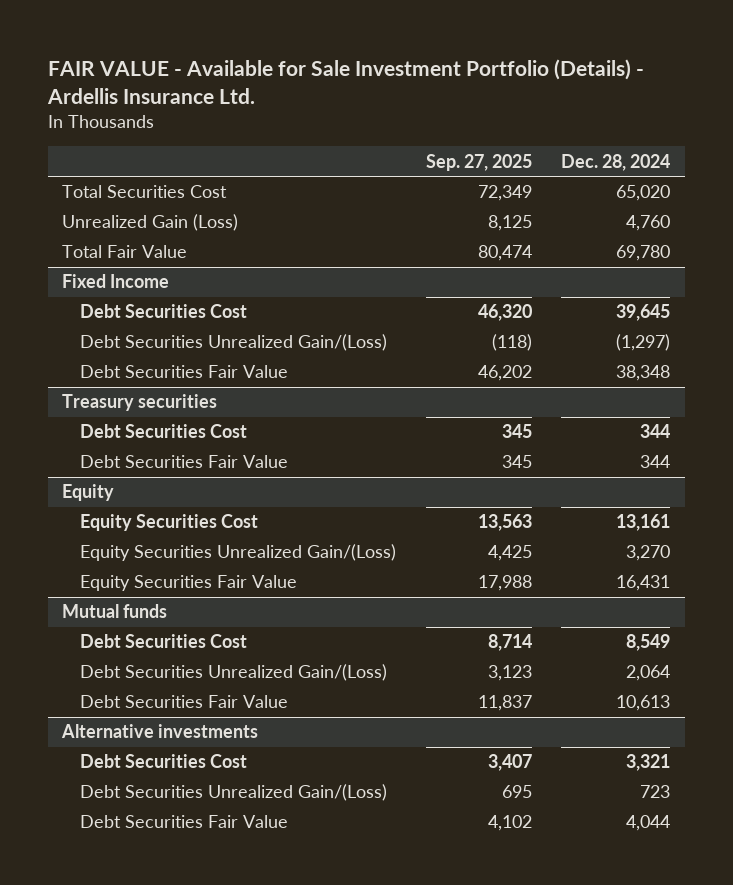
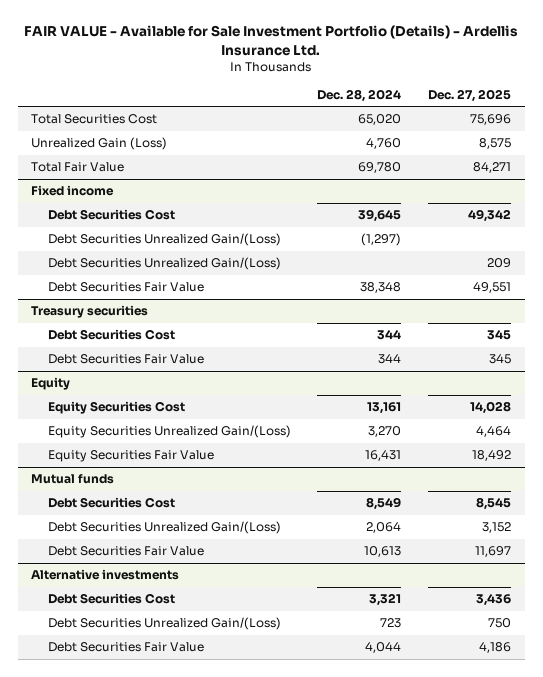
[425,153,532,171] Sep. 27, 2025 -> none
none -> [428,88,512,102] Dec. 27, 2025
[62,274,170,289] Fixed Income -> [31,185,115,197] Fixed income
none -> [47,257,281,271] Debt Securities Unrealized Gain/(Loss)

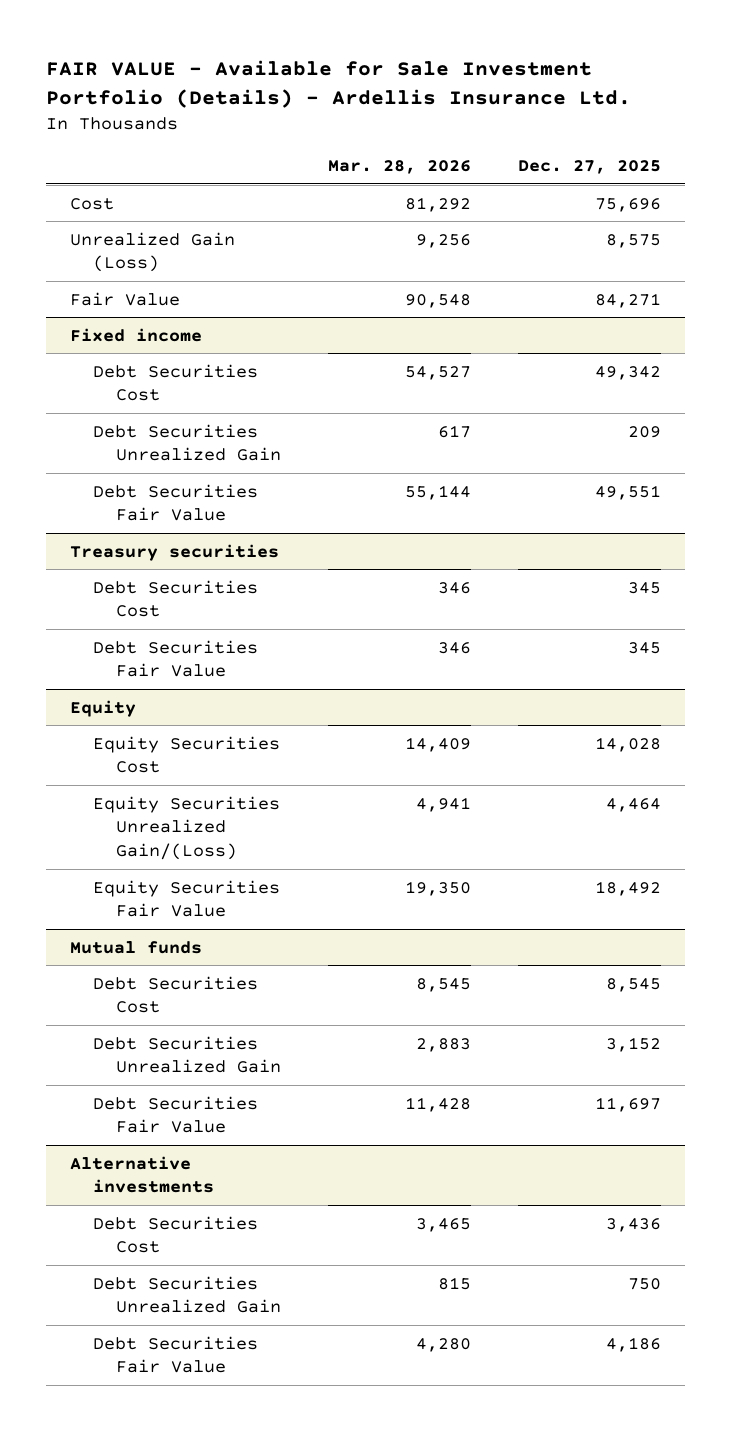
[317,88,402,102] Dec. 28, 2024 -> none
none -> [327,160,471,175] Mar. 28, 2026
[31,114,158,125] Total Securities Cost -> [69,197,114,210] Cost
[31,162,125,173] Total Fair Value -> [69,291,180,306] Fair Value
[47,233,281,247] Debt Securities Unrealized Gain/(Loss) -> none
[47,257,281,271] Debt Securities Unrealized Gain/(Loss) -> [92,423,281,462] Debt Securities Unrealized Gain
[47,521,281,535] Debt Securities Unrealized Gain/(Loss) -> [92,1035,281,1074] Debt Securities Unrealized Gain
[47,617,281,631] Debt Securities Unrealized Gain/(Loss) -> [92,1275,281,1314] Debt Securities Unrealized Gain

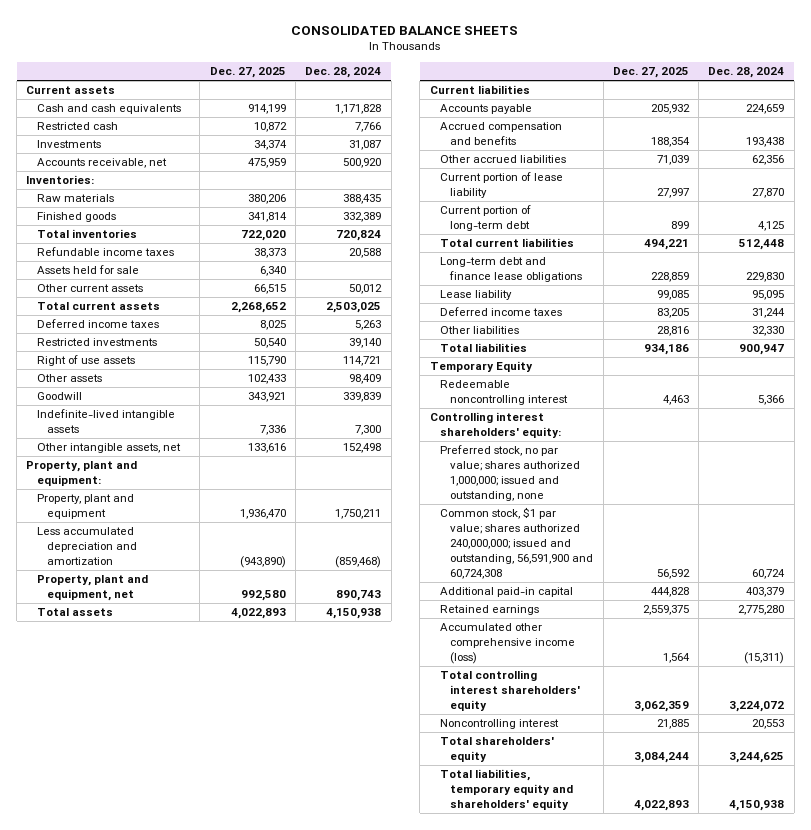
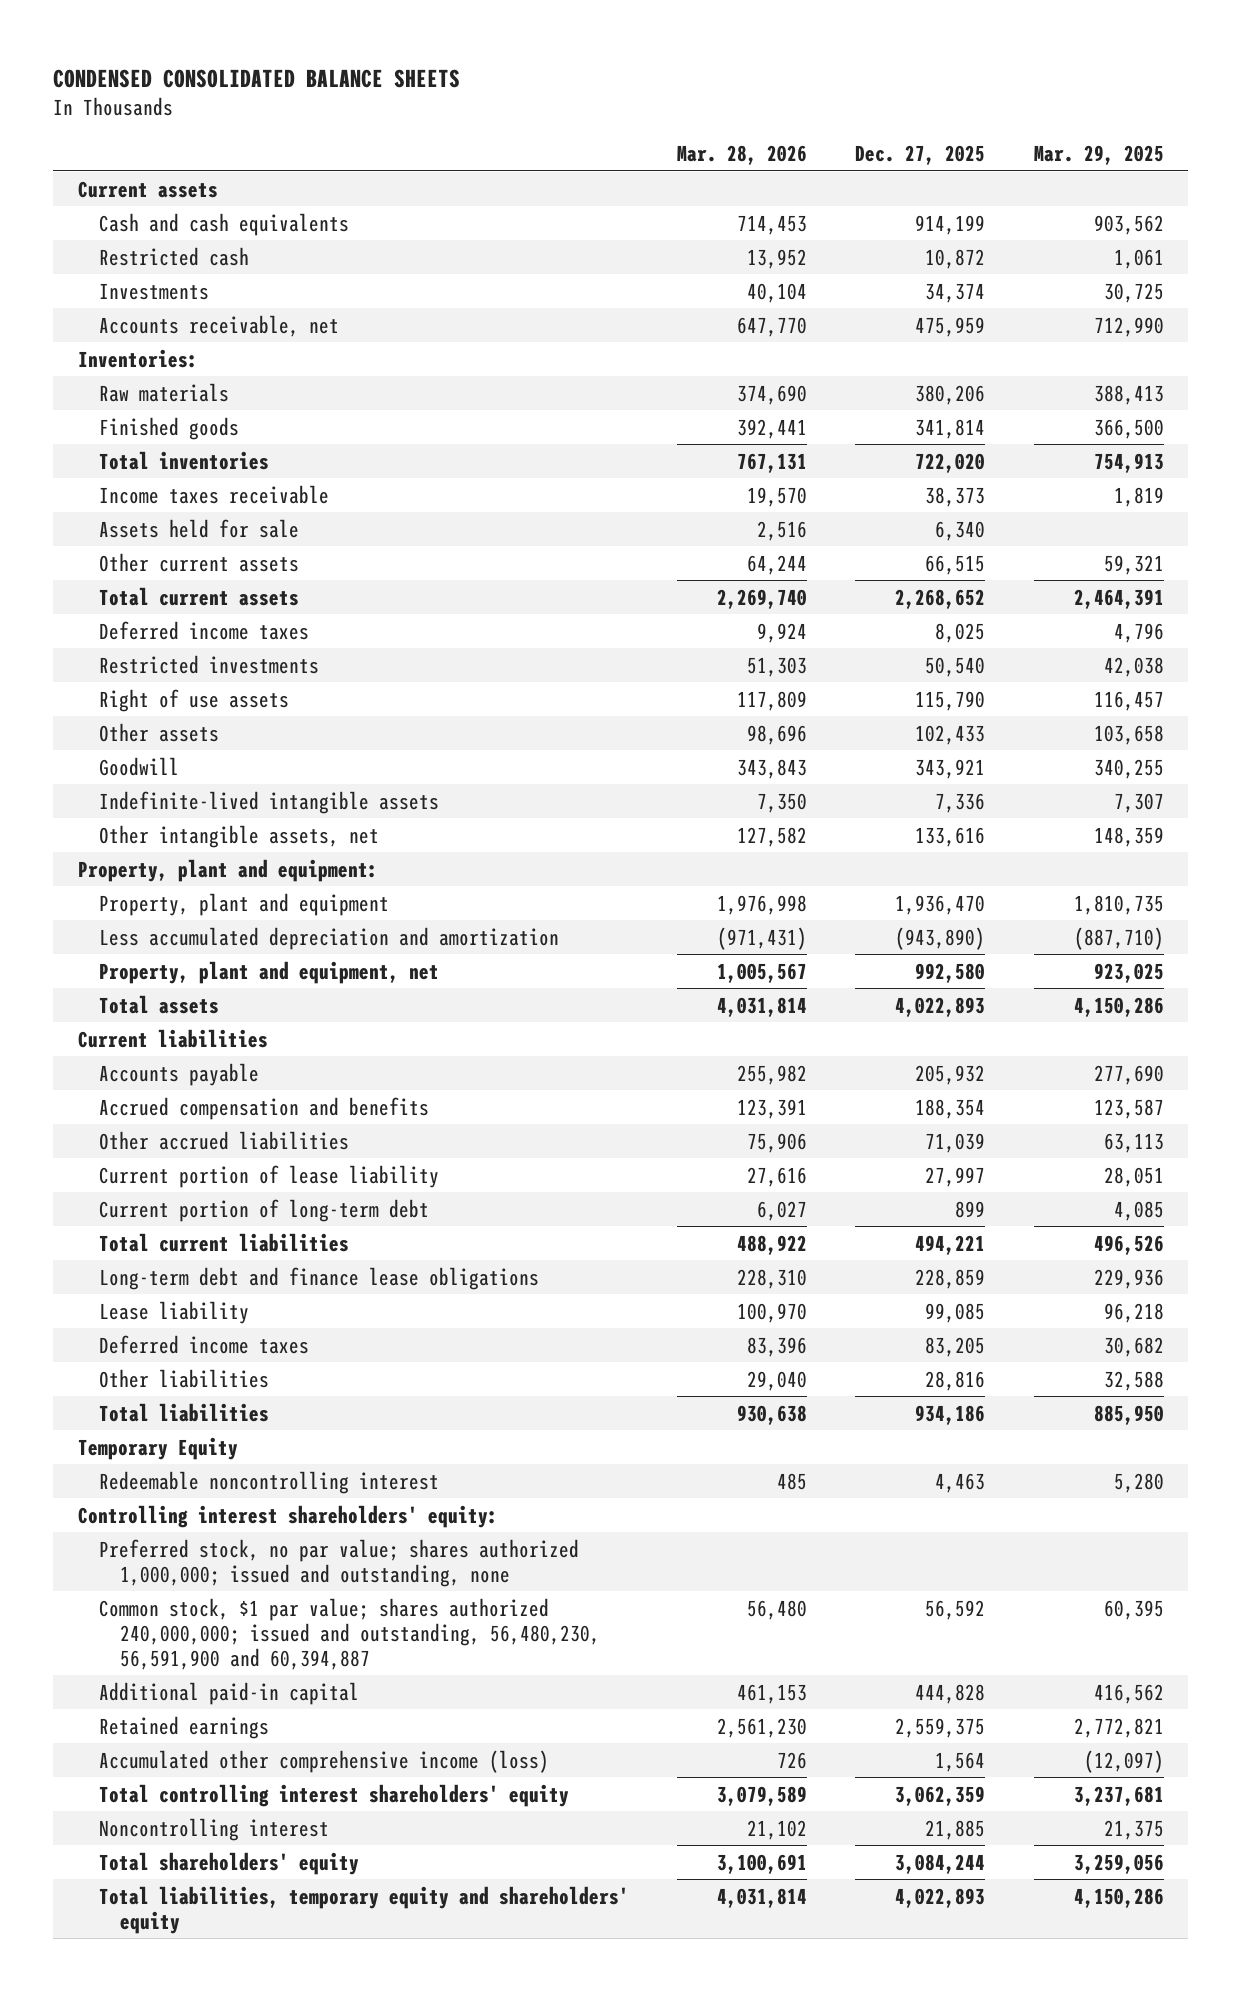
[291,25,519,35] CONSOLIDATED BALANCE SHEETS -> [53,68,461,88] CONDENSED CONSOLIDATED BALANCE SHEETS
[305,67,382,79] Dec. 28, 2024 -> none
none -> [677,145,808,166] Mar. 28, 2026
none -> [1033,145,1164,166] Mar. 29, 2025
[36,247,174,257] Refundable income taxes -> [98,484,329,504] Income taxes receivable
[440,507,594,580] Common stock, $1 par value; shares authorized 240,000,000; issued and outstanding, 56,591,900 and 60,724,308 -> [98,1597,601,1670] Common stock, $1 par value; shares authorized 240,000,000; issued and outstanding, 56,480,230, 56,591,900 and 60,394,887

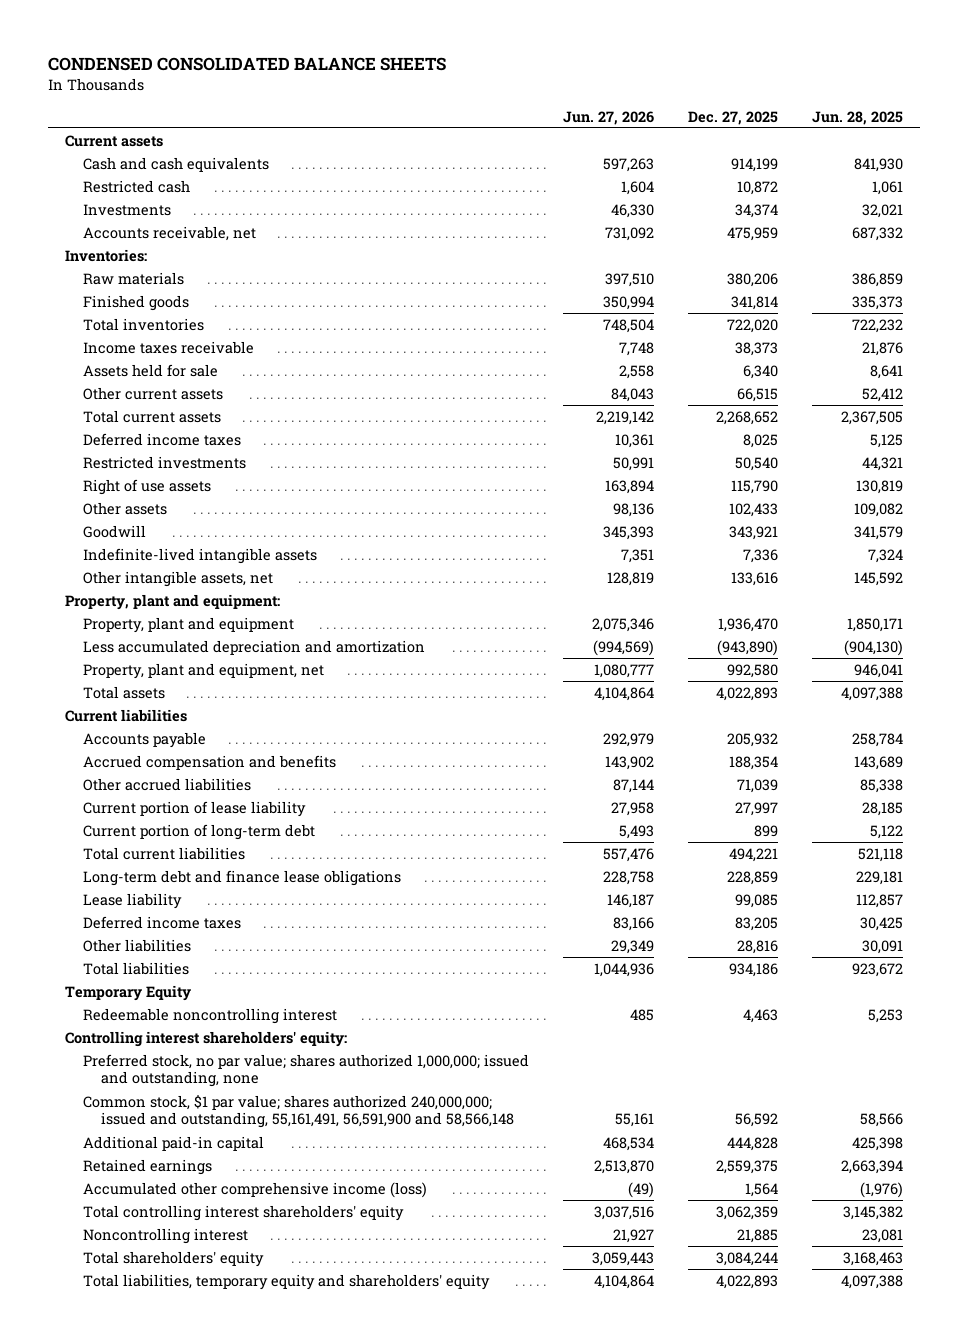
[677,145,808,166] Mar. 28, 2026 -> none
[1033,145,1164,166] Mar. 29, 2025 -> none
none -> [562,110,654,125] Jun. 27, 2026
none -> [812,110,904,125] Jun. 28, 2025
[98,1597,601,1670] Common stock, $1 par value; shares authorized 240,000,000; issued and outstanding, 56,480,230, 56,591,900 and 60,394,887 -> [82,1094,514,1129] Common stock, $1 par value; shares authorized 240,000,000; issued and outstanding, 55,161,491, 56,591,900 and 58,566,148

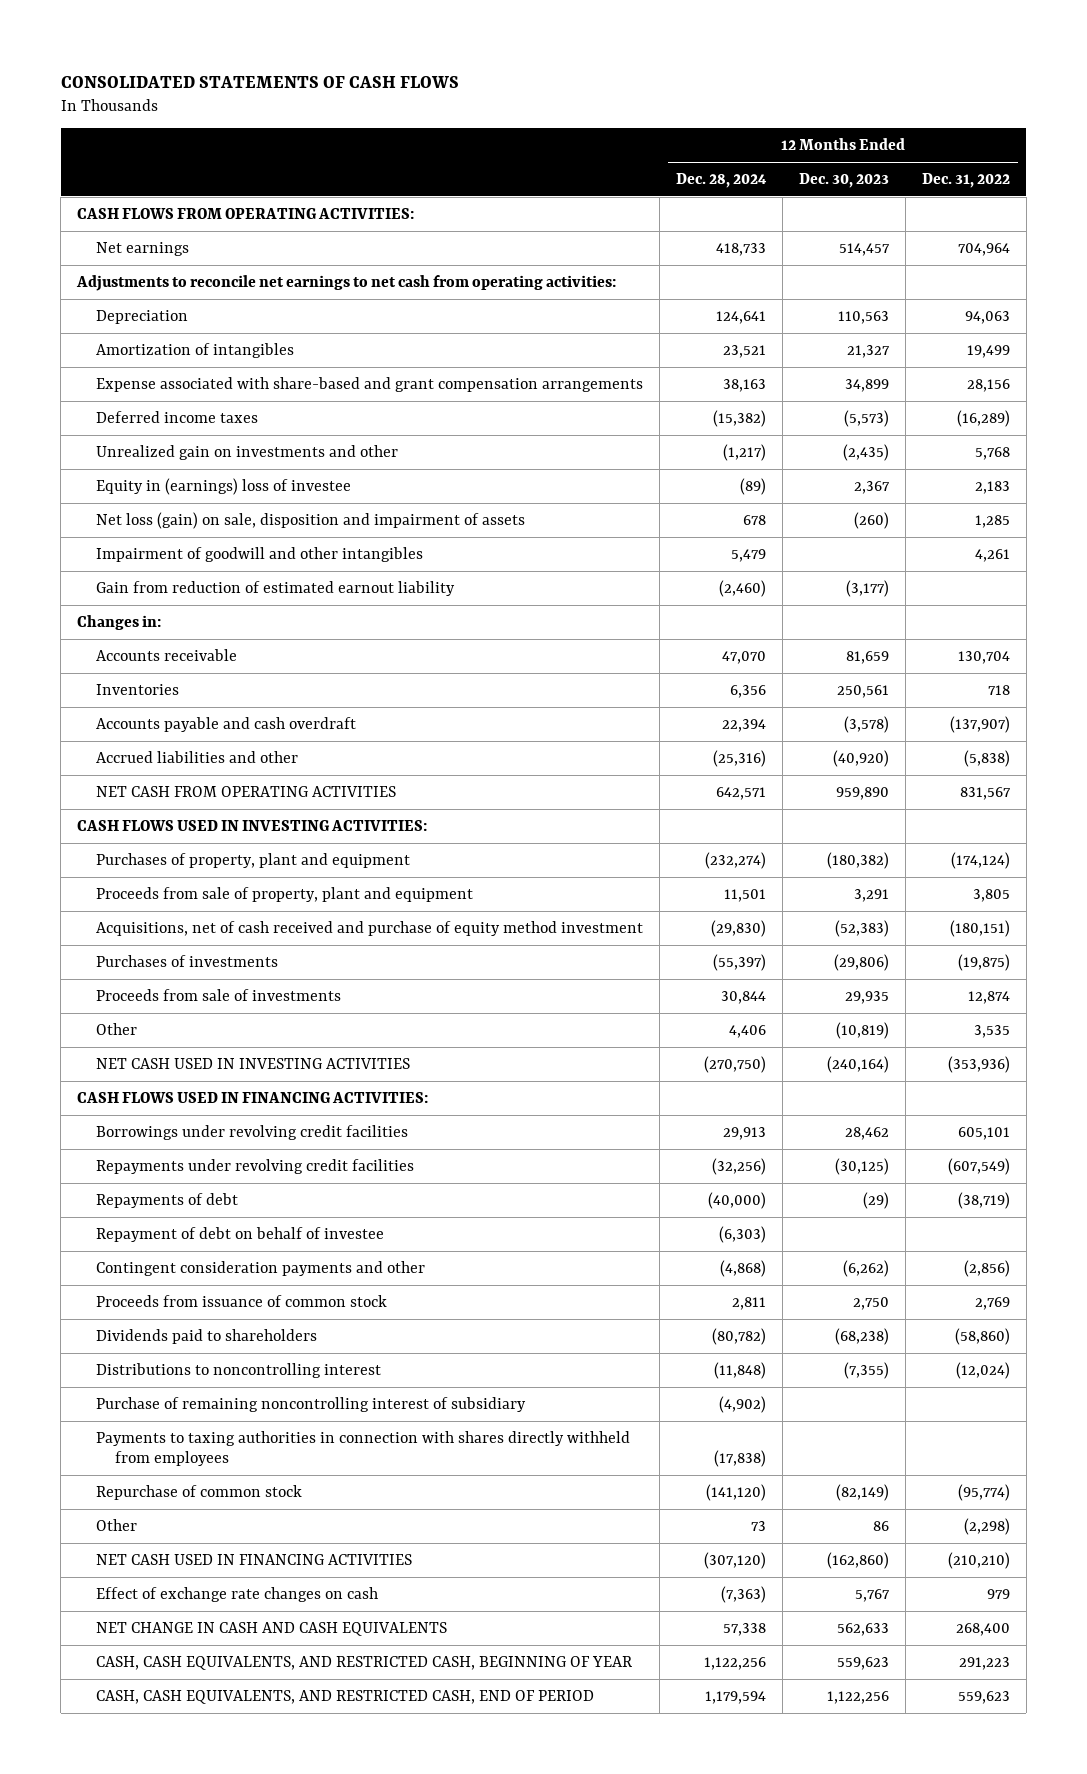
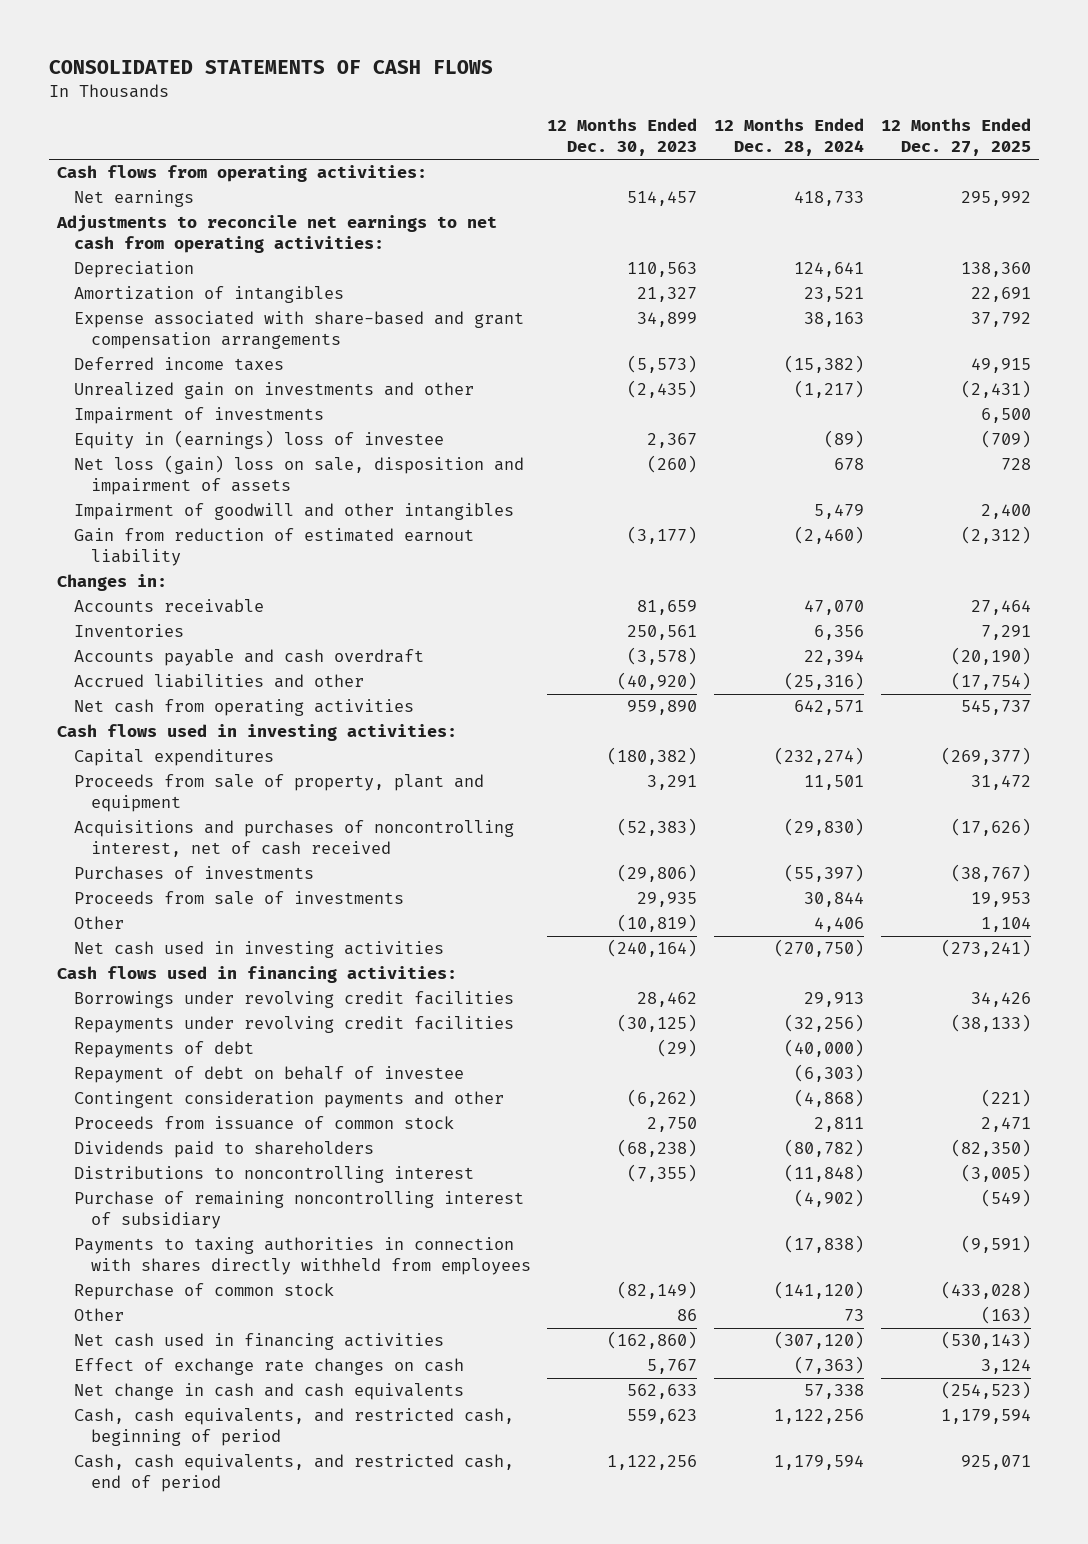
[921,172,1010,188] Dec. 31, 2022 -> none
none -> [880,118,1031,157] 12 Months Ended Dec. 27, 2025
[77,207,415,219] CASH FLOWS FROM OPERATING ACTIVITIES: -> [57,165,428,183] Cash flows from operating activities:
none -> [73,407,324,425] Impairment of investments
[95,511,525,529] Net loss (gain) on sale, disposition and impairment of assets -> [73,455,524,496] Net loss (gain) loss on sale, disposition and impairment of assets
[95,785,396,797] NET CASH FROM OPERATING ACTIVITIES -> [73,699,414,717] Net cash from operating activities
[77,819,428,831] CASH FLOWS USED IN INVESTING ACTIVITIES: -> [57,724,458,742] Cash flows used in investing activities:
[95,852,410,868] Purchases of property, plant and equipment -> [73,749,274,767] Capital expenditures
[95,920,643,936] Acquisitions, net of cash received and purchase of equity method investment -> [73,820,514,858] Acquisitions and purchases of noncontrolling interest, net of cash received
[95,1057,410,1069] NET CASH USED IN INVESTING ACTIVITIES -> [73,941,444,959] Net cash used in investing activities
[77,1091,429,1103] CASH FLOWS USED IN FINANCING ACTIVITIES: -> [57,966,458,984] Cash flows used in financing activities:
[95,1553,412,1565] NET CASH USED IN FINANCING ACTIVITIES -> [73,1333,444,1351] Net cash used in financing activities
[95,1621,447,1636] NET CHANGE IN CASH AND CASH EQUIVALENTS -> [73,1383,464,1401] Net change in cash and cash equivalents
[95,1655,632,1670] CASH, CASH EQUIVALENTS, AND RESTRICTED CASH, BEGINNING OF YEAR -> [73,1408,514,1447] Cash, cash equivalents, and restricted cash, beginning of period
[95,1689,594,1704] CASH, CASH EQUIVALENTS, AND RESTRICTED CASH, END OF PERIOD -> [73,1454,514,1493] Cash, cash equivalents, and restricted cash, end of period

